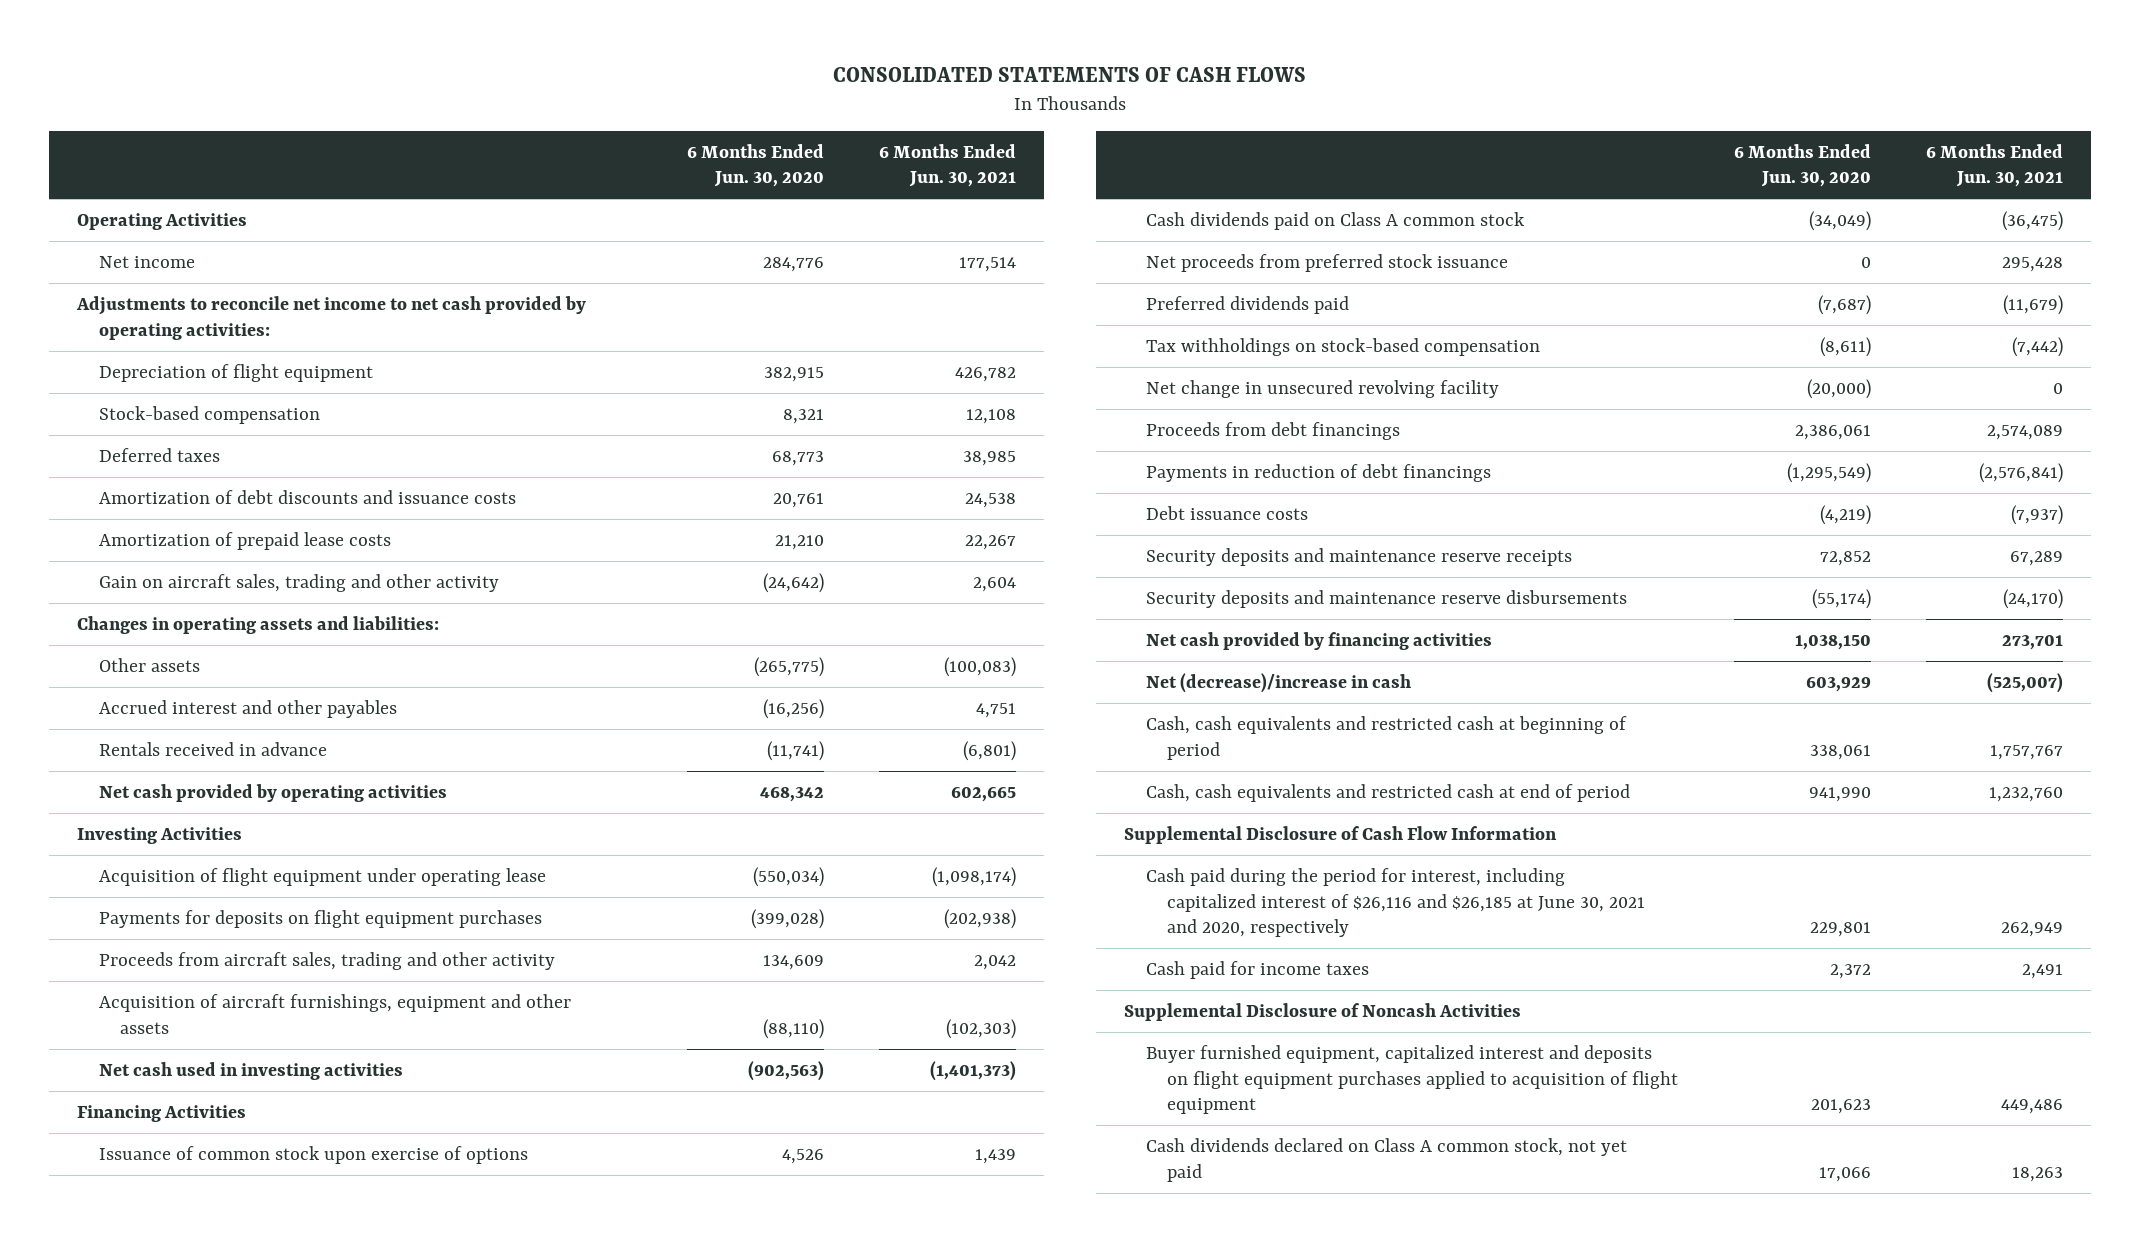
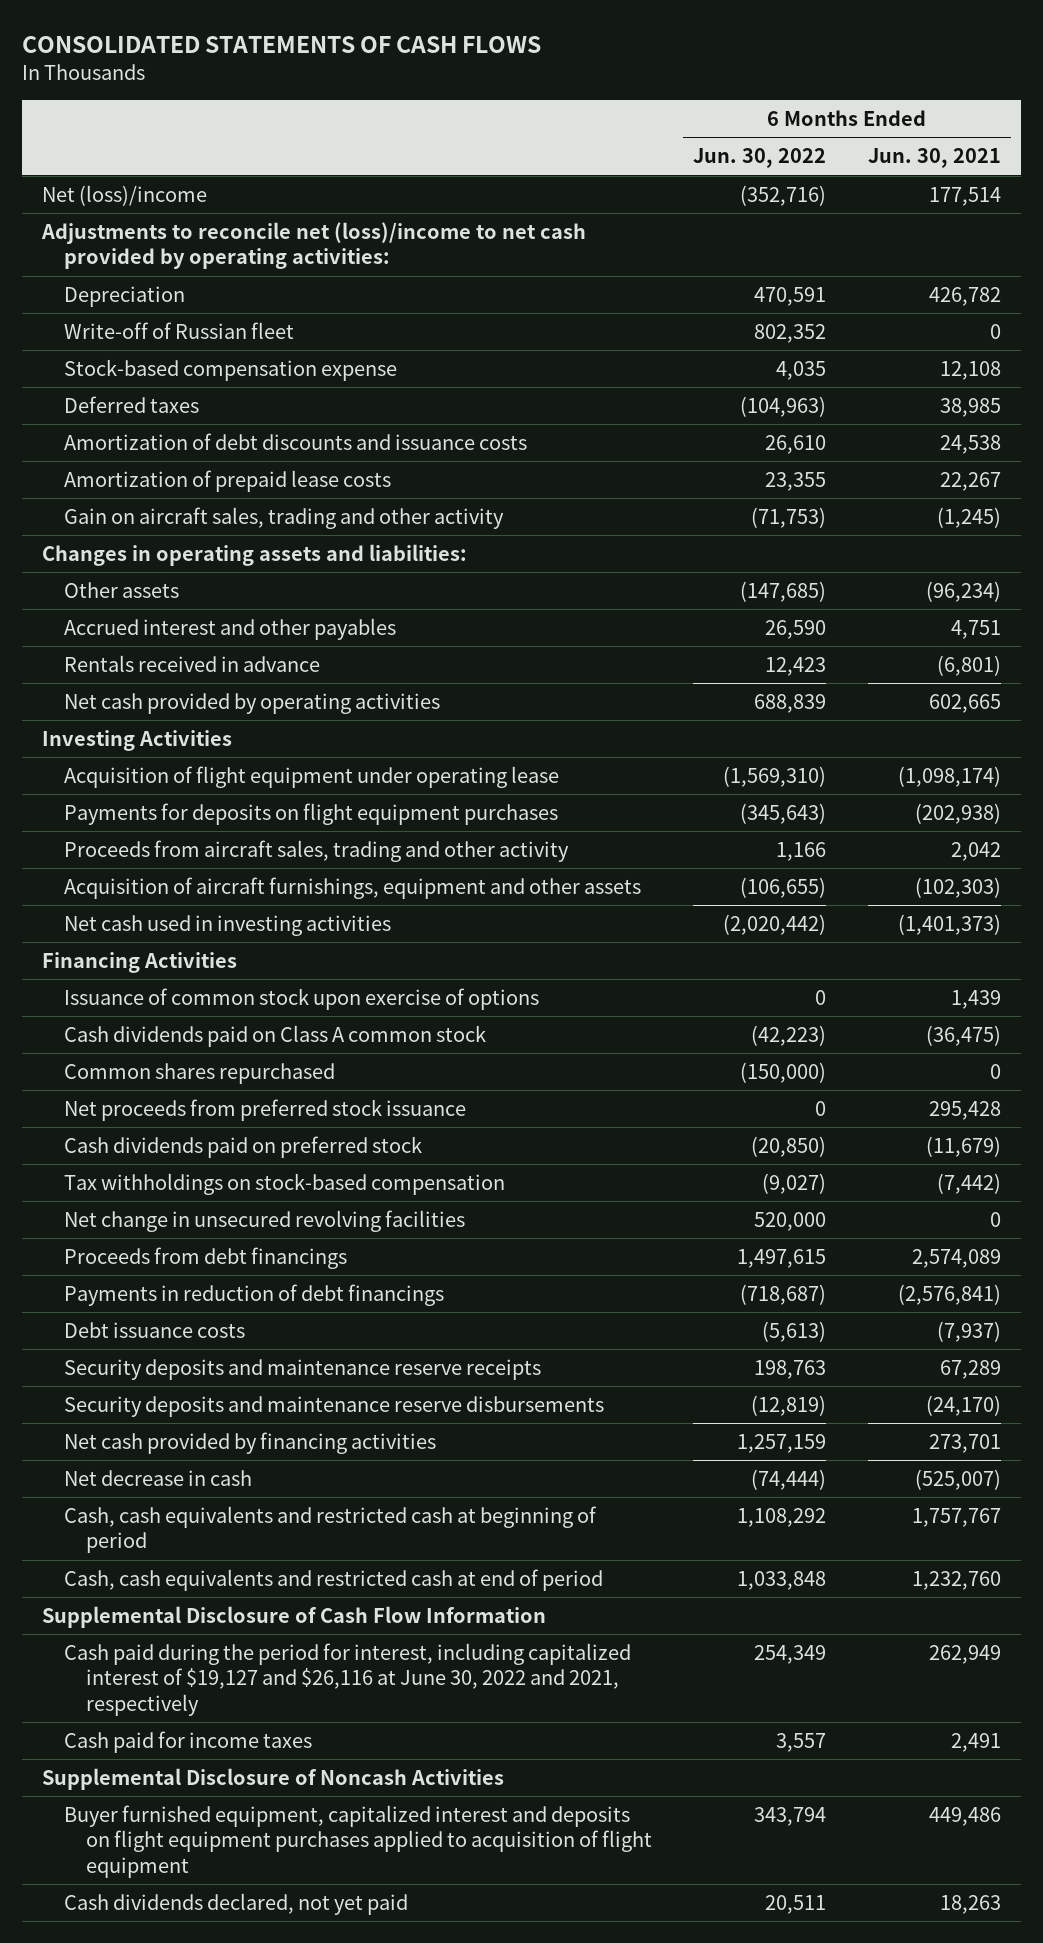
[686,143,824,188] 6 Months Ended Jun. 30, 2020 -> none
none -> [693,148,827,169] Jun. 30, 2022
[77,213,248,231] Operating Activities -> none
[98,256,195,269] Net income -> [42,184,208,206] Net (loss)/income
[76,296,587,340] Adjustments to reconcile net income to net cash provided by operating activities: -> [41,221,587,270] Adjustments to reconcile net (loss)/income to net cash provided by operating activities:
[98,364,373,383] Depreciation of flight equipment -> [64,285,186,307] Depreciation
none -> [64,321,295,339] Write-off of Russian fleet
[98,406,320,425] Stock-based compensation -> [64,358,398,381] Stock-based compensation expense
[973,577,1017,593] 2,604 -> [936,506,1001,528] (1,245)
[944,657,1017,678] (100,083) -> [925,580,1001,602] (96,234)
none -> [64,1062,336,1084] Common shares repurchased
[1145,296,1349,315] Preferred dividends paid -> [64,1135,423,1158] Cash dividends paid on preferred stock
[1145,380,1499,399] Net change in unsecured revolving facility -> [64,1209,466,1232] Net change in unsecured revolving facilities
[1145,673,1411,694] Net (decrease)/increase in cash -> [64,1469,253,1486] Net decrease in cash
[1145,868,1646,938] Cash paid during the period for interest, including capitalized interest of $26,116 and $26,185 at June 30, 2021 and 2020, respectively -> [64,1642,632,1716] Cash paid during the period for interest, including capitalized interest of $19,127 and $26,116 at June 30, 2022 and 2021, respectively
[1145,1138,1627,1182] Cash dividends declared on Class A common stock, not yet paid -> [64,1892,409,1915] Cash dividends declared, not yet paid

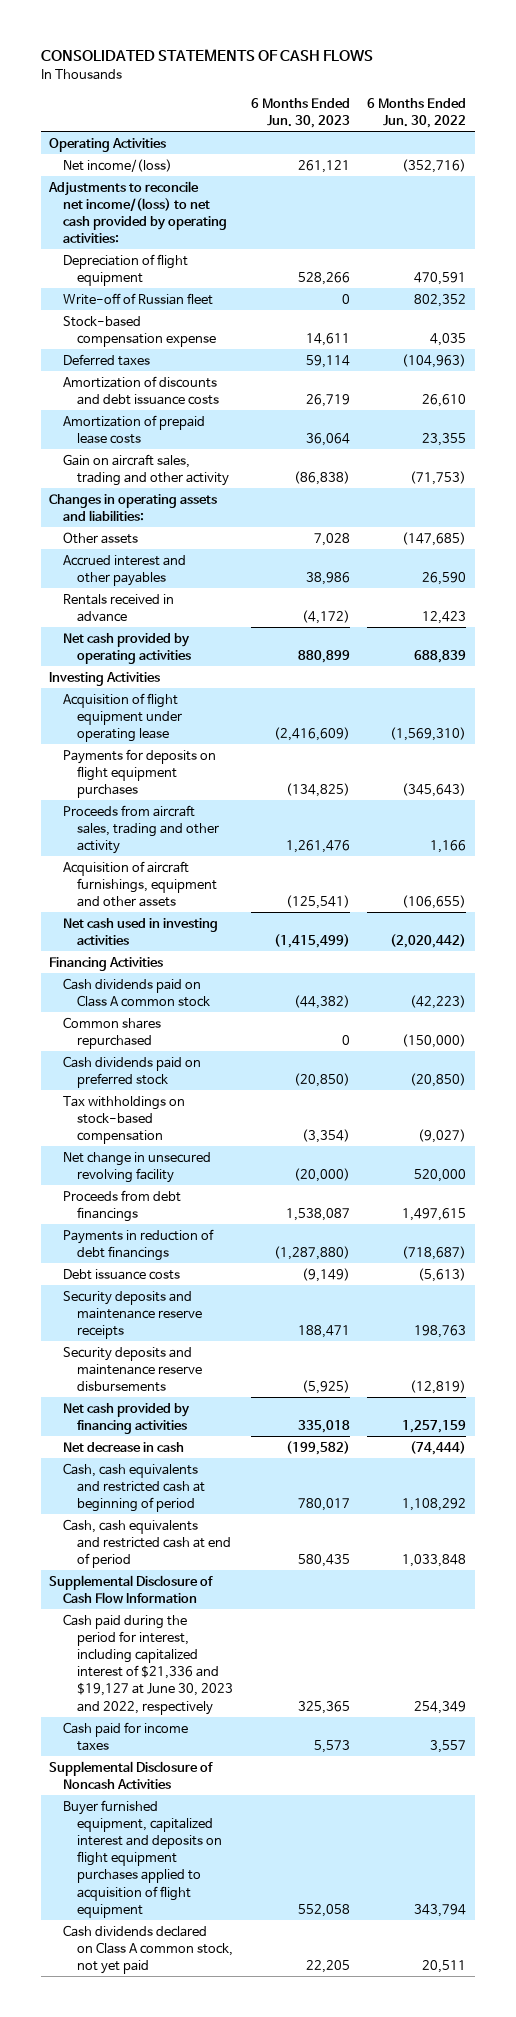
[867,148,1001,169] Jun. 30, 2021 -> none
none -> [250,97,350,128] 6 Months Ended Jun. 30, 2023
none -> [49,137,167,152] Operating Activities
[42,184,208,206] Net (loss)/income -> [63,158,173,172] Net income/(loss)
[41,221,587,270] Adjustments to reconcile net (loss)/income to net cash provided by operating activities: -> [48,180,228,244] Adjustments to reconcile net income/(loss) to net cash provided by operating activities:
[64,285,186,307] Depreciation -> [63,253,189,286] Depreciation of flight equipment
[64,432,528,450] Amortization of debt discounts and issuance costs -> [63,375,219,405] Amortization of discounts and debt issuance costs
[64,987,540,1010] Issuance of common stock upon exercise of options -> none
[64,1098,467,1121] Net proceeds from preferred stock issuance -> none
[64,1209,466,1232] Net change in unsecured revolving facilities -> [63,1151,212,1183] Net change in unsecured revolving facility
[64,1642,632,1716] Cash paid during the period for interest, including capitalized interest of $19,127 and $26,116 at June 30, 2022 and 2021, respectively -> [63,1613,233,1715] Cash paid during the period for interest, including capitalized interest of $21,336 and $19,127 at June 30, 2023 and 2022, respectively
[64,1892,409,1915] Cash dividends declared, not yet paid -> [63,1924,233,1975] Cash dividends declared on Class A common stock, not yet paid

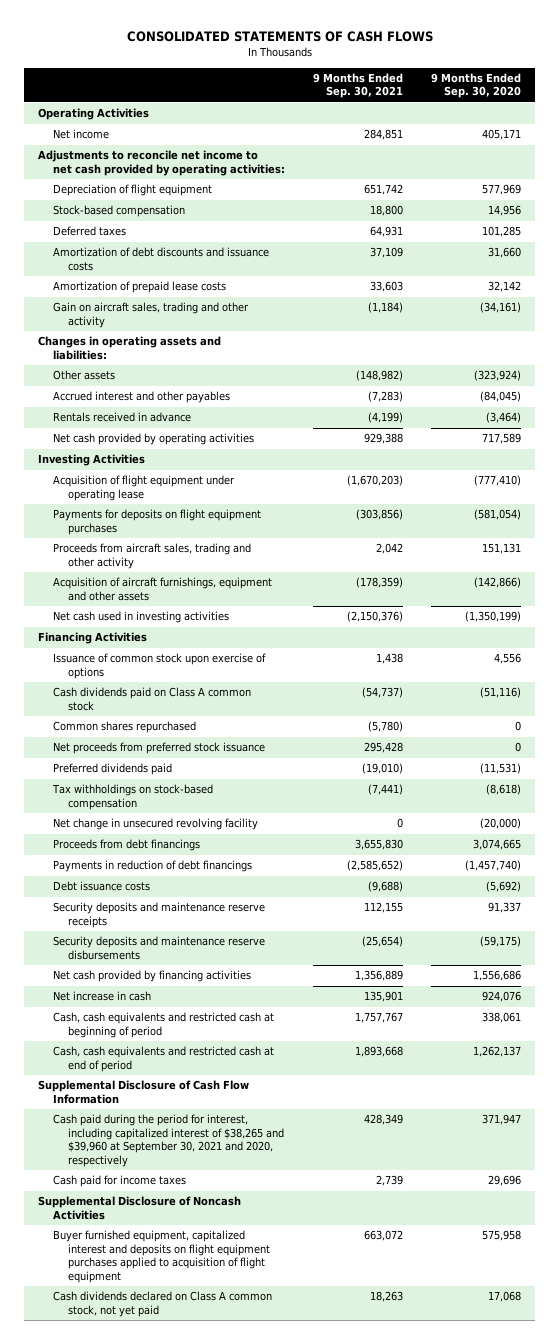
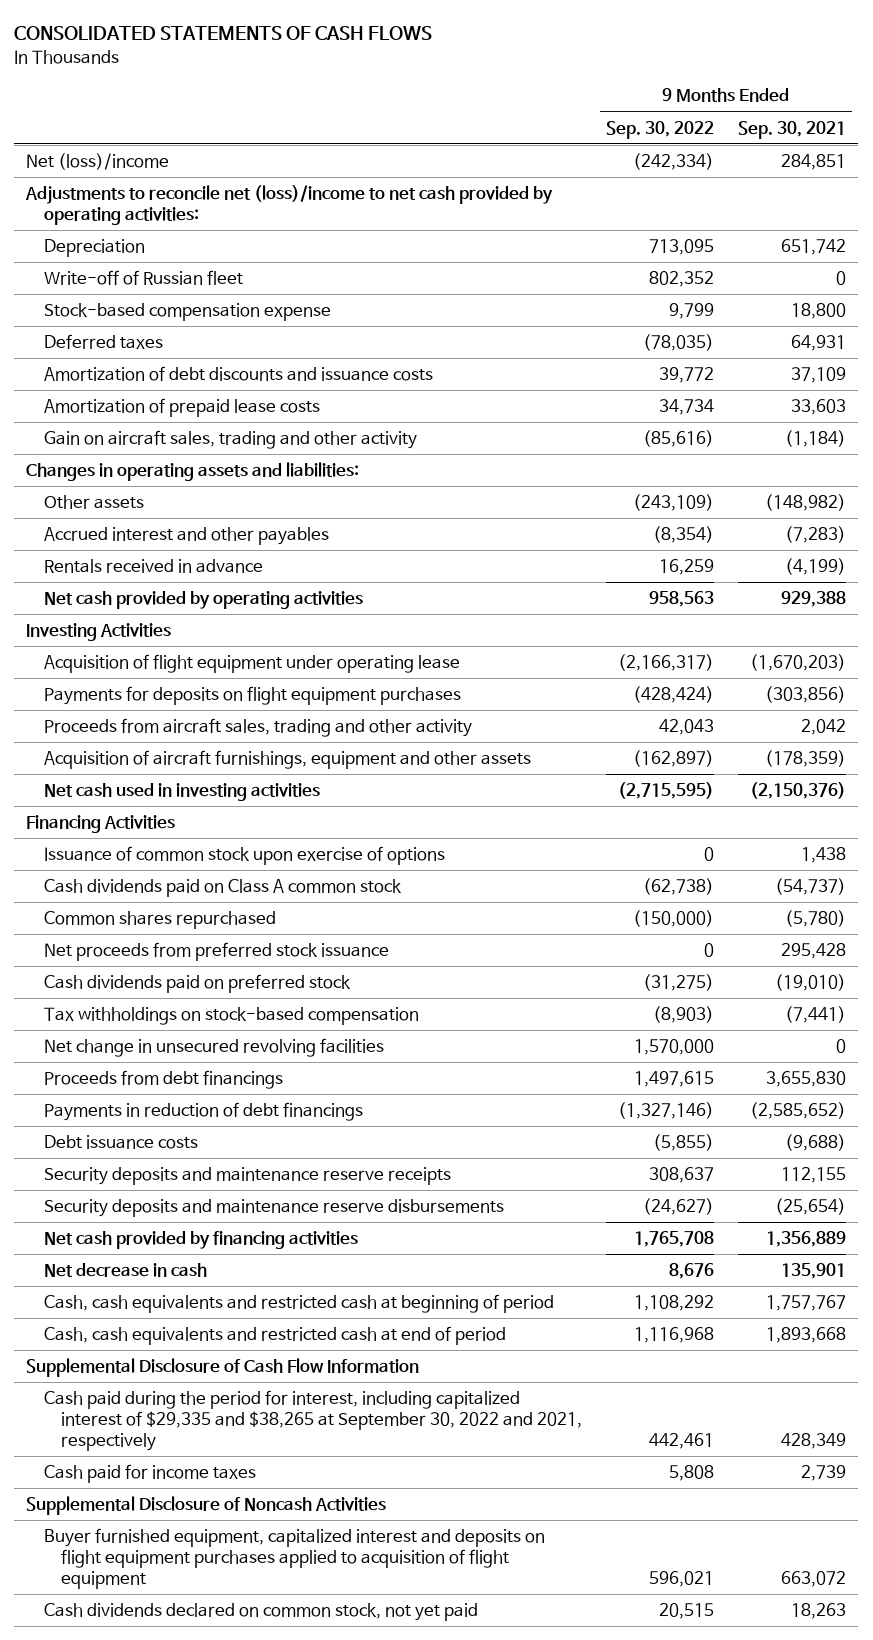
[431,73,522,99] 9 Months Ended Sep. 30, 2020 -> none
none -> [606,120,715,139] Sep. 30, 2022
[38,108,150,121] Operating Activities -> none
[53,129,110,140] Net income -> [26,153,170,171] Net (loss)/income
[38,150,286,176] Adjustments to reconcile net income to net cash provided by operating activities: -> [25,185,554,226] Adjustments to reconcile net (loss)/income to net cash provided by operating activities:
[53,184,213,197] Depreciation of flight equipment -> [43,239,145,258] Depreciation
none -> [43,270,243,286] Write-off of Russian fleet
[53,205,186,218] Stock-based compensation -> [43,303,331,322] Stock-based compensation expense
[53,763,173,776] Preferred dividends paid -> [43,974,351,994] Cash dividends paid on preferred stock
[53,818,259,831] Net change in unsecured revolving facility -> [43,1038,384,1058] Net change in unsecured revolving facilities
[53,991,152,1002] Net increase in cash -> [43,1263,207,1278] Net decrease in cash
[53,1114,285,1167] Cash paid during the period for interest, including capitalized interest of $38,265 and $39,960 at September 30, 2021 and 2020, respectively -> [43,1390,583,1452] Cash paid during the period for interest, including capitalized interest of $29,335 and $38,265 at September 30, 2022 and 2021, respectively
[53,1291,273,1317] Cash dividends declared on Class A common stock, not yet paid -> [43,1603,478,1622] Cash dividends declared on common stock, not yet paid

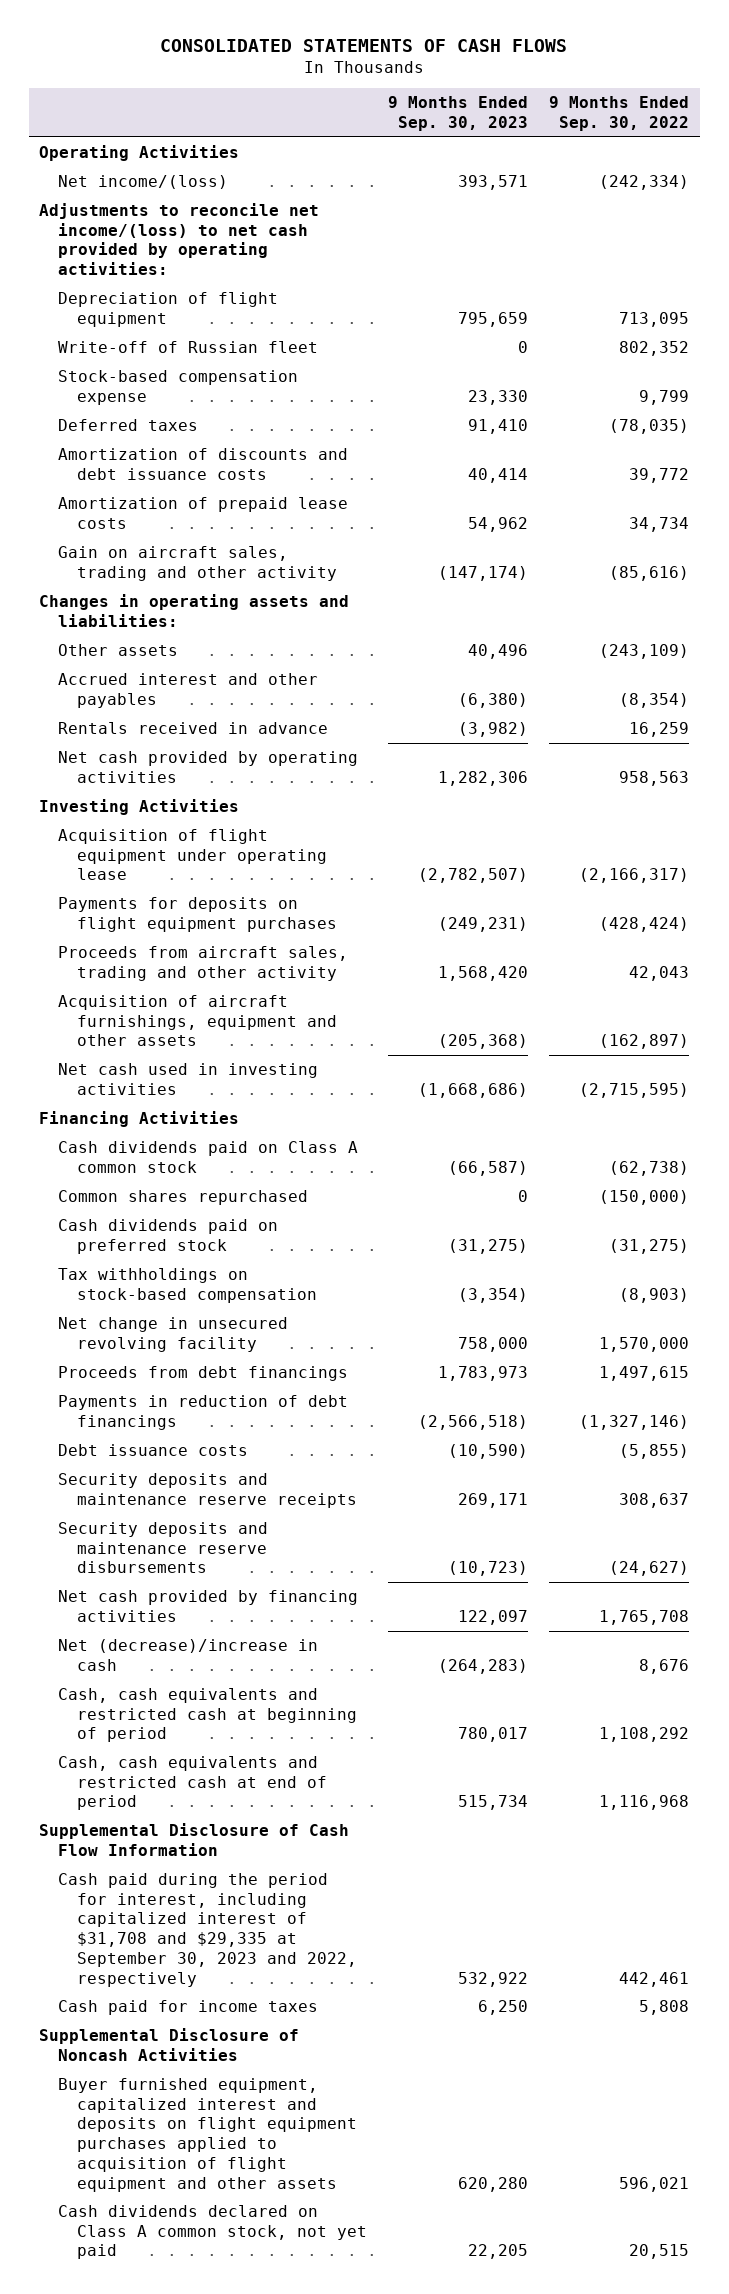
[738,120,847,139] Sep. 30, 2021 -> none
none -> [388,96,529,131] 9 Months Ended Sep. 30, 2023
none -> [39,145,240,162] Operating Activities
[26,153,170,171] Net (loss)/income -> [57,175,228,190] Net income/(loss)
[25,185,554,226] Adjustments to reconcile net (loss)/income to net cash provided by operating activities: -> [39,203,320,276] Adjustments to reconcile net income/(loss) to net cash provided by operating activities:
[43,239,145,258] Depreciation -> [57,292,278,327] Depreciation of flight equipment
[43,366,433,382] Amortization of debt discounts and issuance costs -> [57,448,348,480] Amortization of discounts and debt issuance costs
[43,846,445,866] Issuance of common stock upon exercise of options -> none
[43,942,389,962] Net proceeds from preferred stock issuance -> none
[43,1038,384,1058] Net change in unsecured revolving facilities -> [57,1317,288,1352] Net change in unsecured revolving facility
[43,1263,207,1278] Net decrease in cash -> [57,1639,318,1671] Net (decrease)/increase in cash
[43,1390,583,1452] Cash paid during the period for interest, including capitalized interest of $29,335 and $38,265 at September 30, 2022 and 2021, respectively -> [57,1873,357,1987] Cash paid during the period for interest, including capitalized interest of $31,708 and $29,335 at September 30, 2023 and 2022, respectively
[43,1528,545,1590] Buyer furnished equipment, capitalized interest and deposits on flight equipment purchases applied to acquisition of flight equipment -> [57,2078,357,2192] Buyer furnished equipment, capitalized interest and deposits on flight equipment purchases applied to acquisition of flight equipment and other assets
[43,1603,478,1622] Cash dividends declared on common stock, not yet paid -> [57,2205,367,2260] Cash dividends declared on Class A common stock, not yet paid

